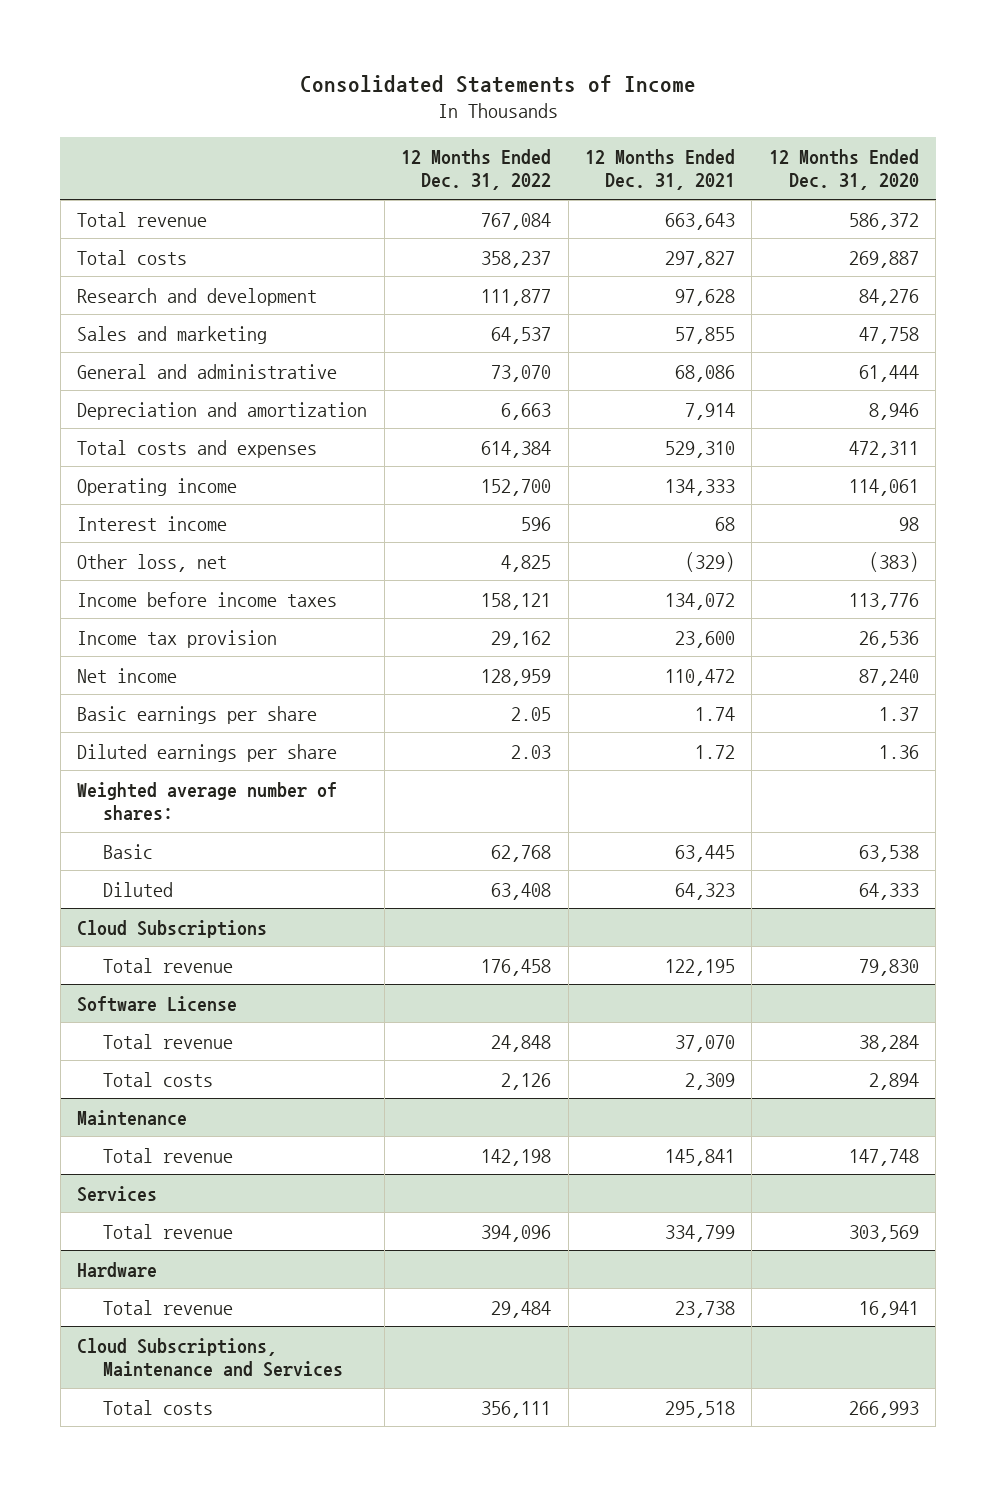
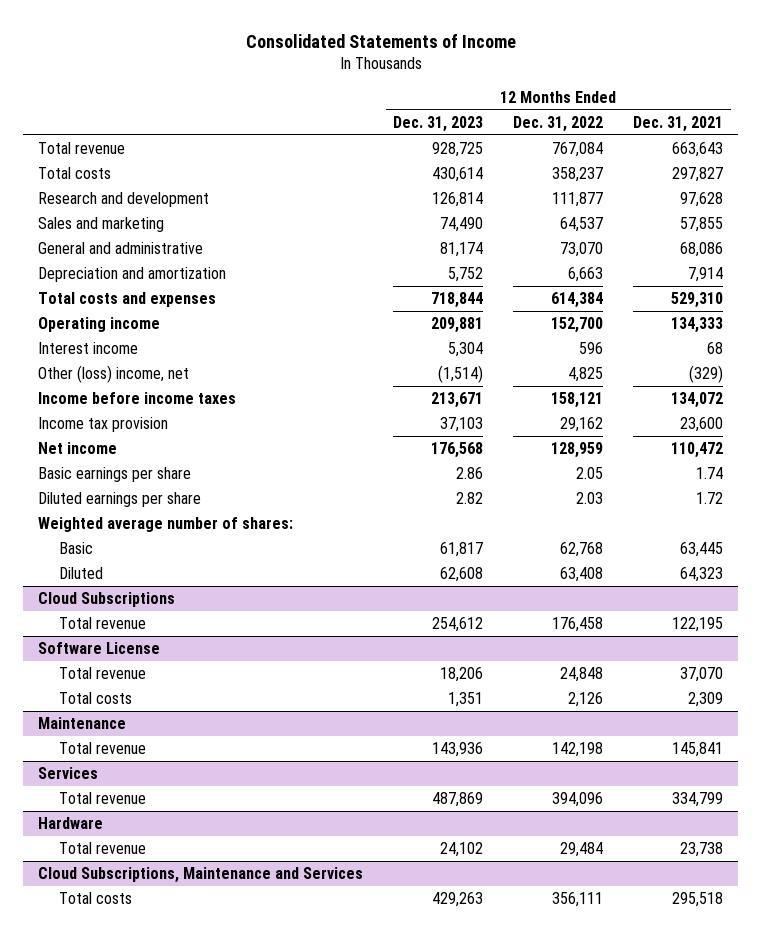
[768,148,919,191] 12 Months Ended Dec. 31, 2020 -> none
none -> [393,115,484,132] Dec. 31, 2023
[77,553,228,572] Other loss, net -> [38,365,190,384] Other (loss) income, net

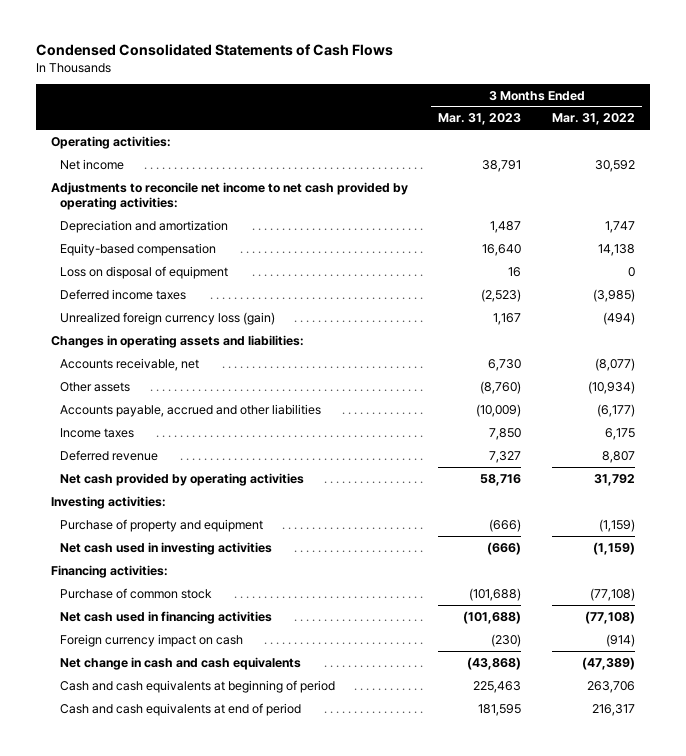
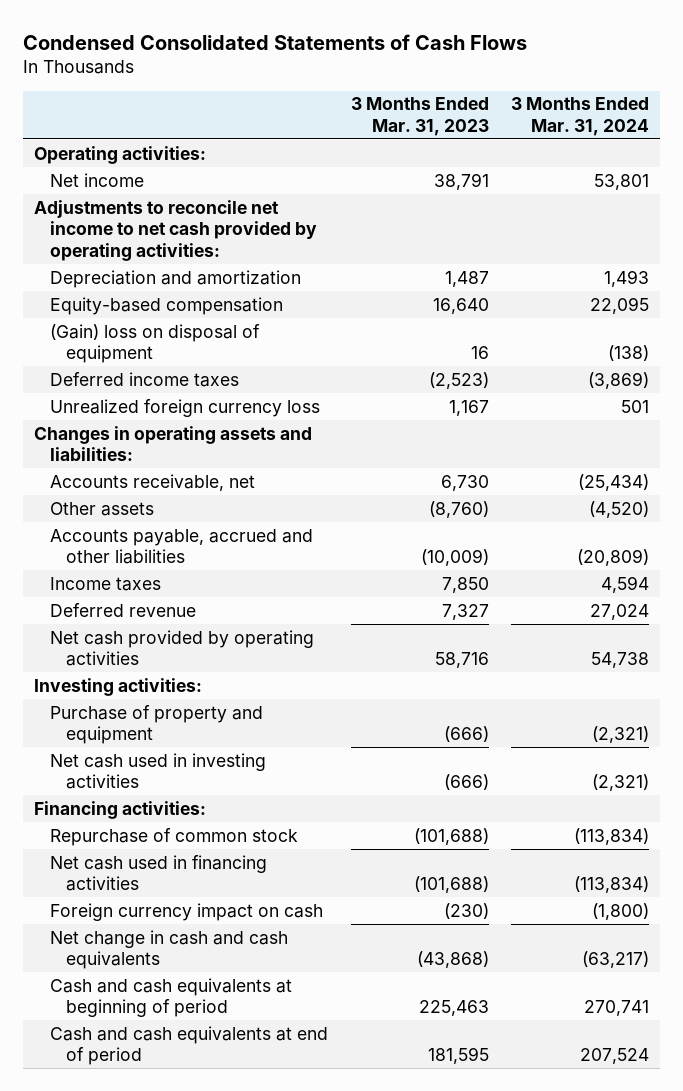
[551,113,635,126] Mar. 31, 2022 -> none
none -> [511,97,650,136] 3 Months Ended Mar. 31, 2024
[59,265,228,279] Loss on disposal of equipment -> [49,323,260,364] (Gain) loss on disposal of equipment
[59,311,275,325] Unrealized foreign currency loss (gain) -> [49,398,320,417] Unrealized foreign currency loss
[59,587,212,599] Purchase of common stock -> [49,827,298,846] Repurchase of common stock

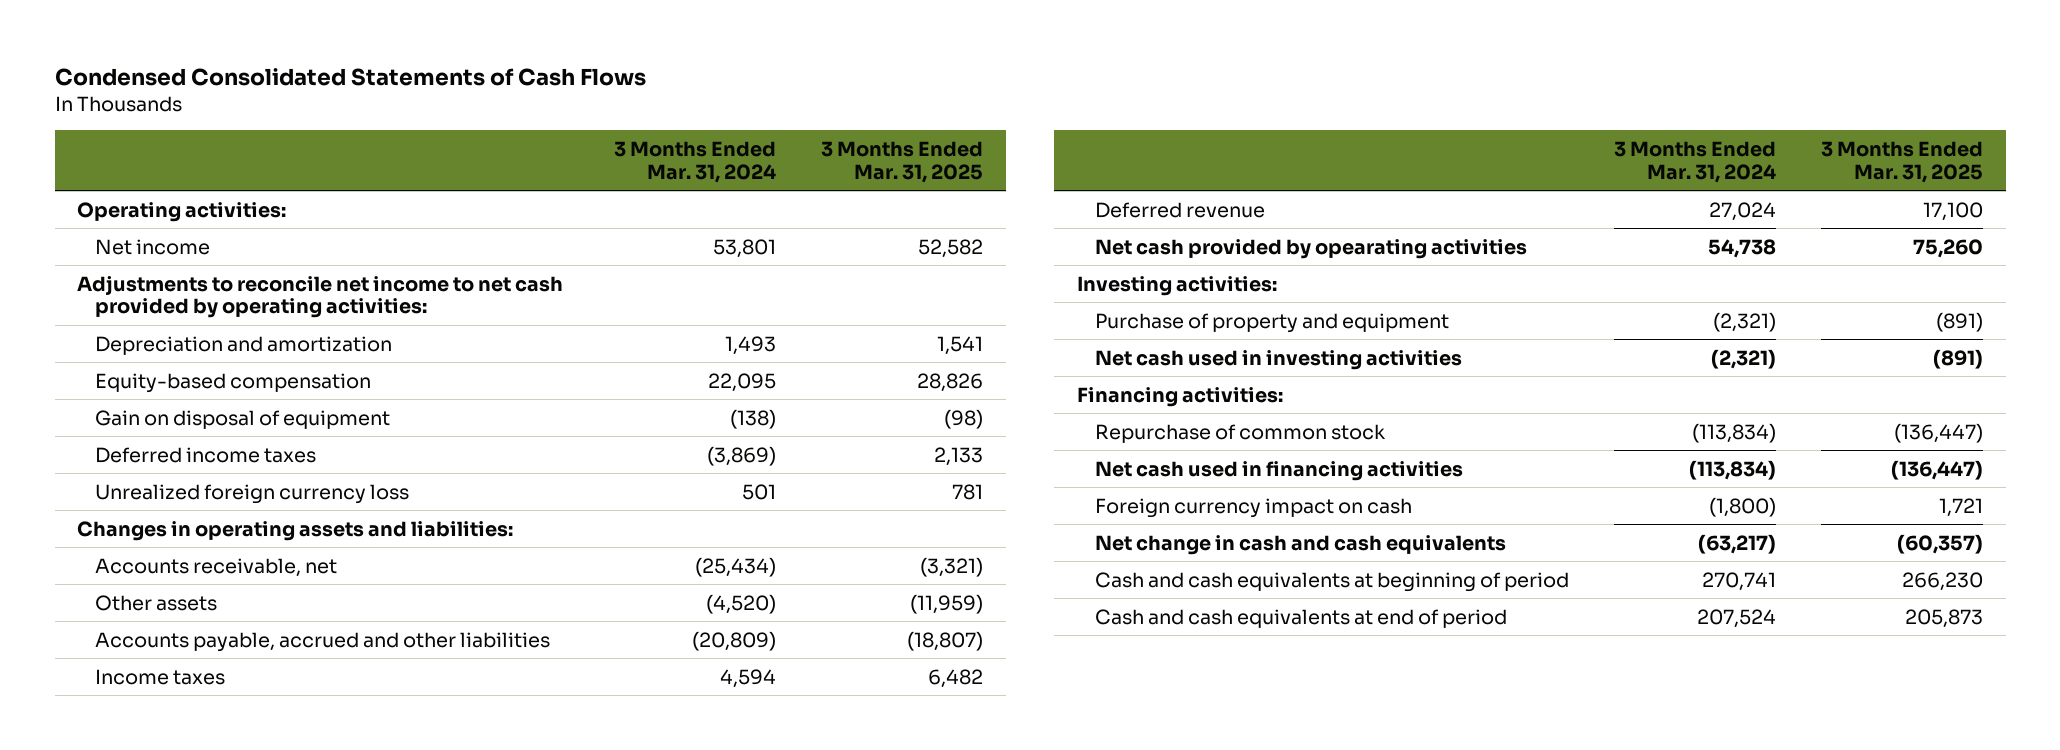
[350,97,489,136] 3 Months Ended Mar. 31, 2023 -> none
none -> [821,140,984,183] 3 Months Ended Mar. 31, 2025
[49,323,260,364] (Gain) loss on disposal of equipment -> [95,409,391,429] Gain on disposal of equipment
[49,629,314,667] Net cash provided by operating activities -> [1094,238,1527,259] Net cash provided by opearating activities

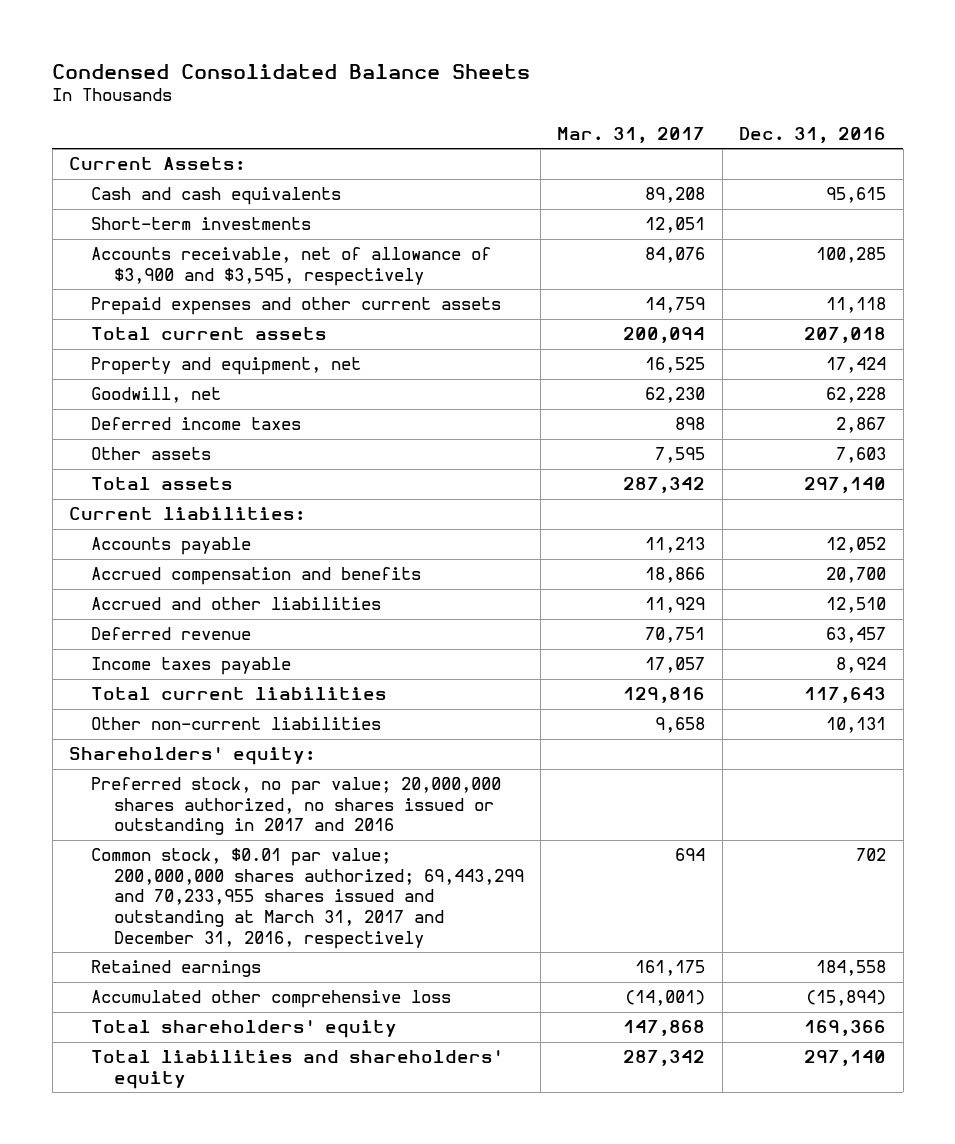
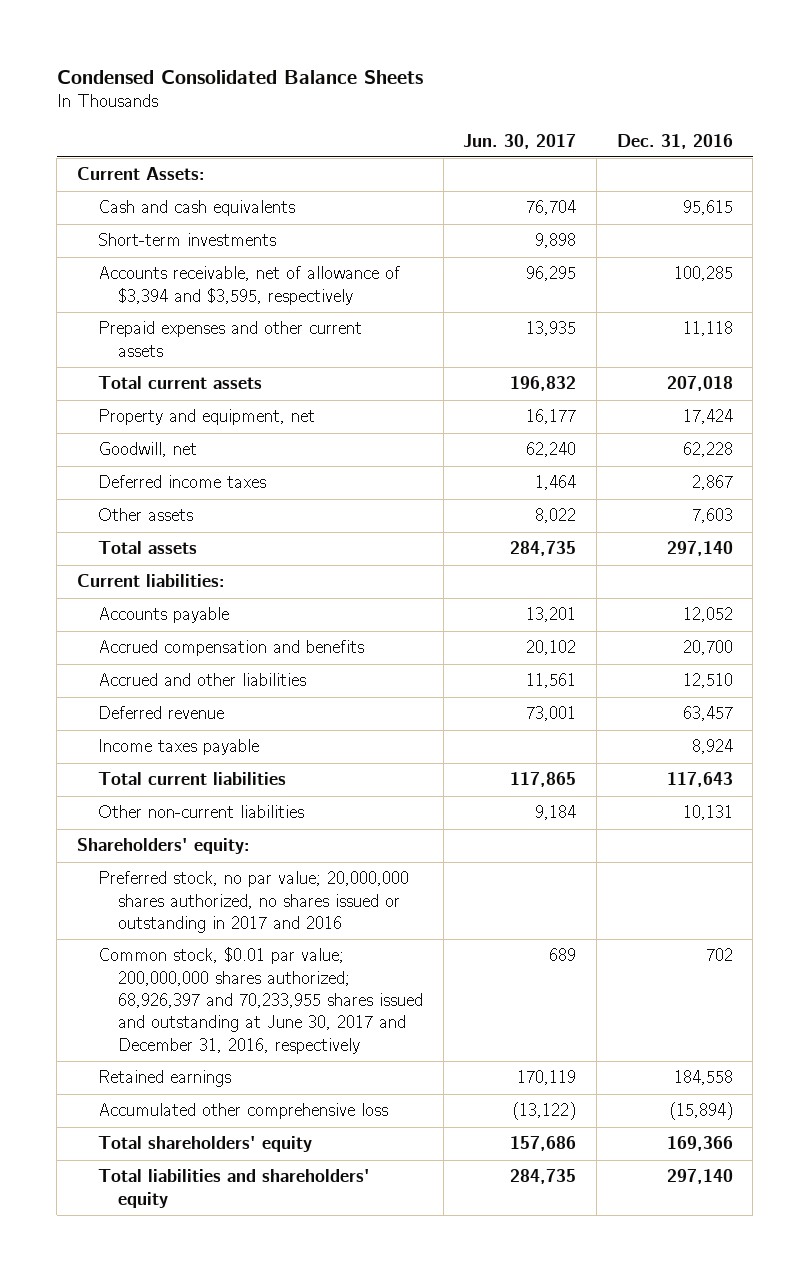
[557,126,706,143] Mar. 31, 2017 -> none
none -> [463,133,577,149] Jun. 30, 2017
[91,247,492,286] Accounts receivable, net of allowance of $3,900 and $3,595, respectively -> [97,266,400,305] Accounts receivable, net of allowance of $3,394 and $3,595, respectively
[91,848,524,949] Common stock, $0.01 par value; 200,000,000 shares authorized; 69,443,299 and 70,233,955 shares issued and outstanding at March 31, 2017 and December 31, 2016, respectively -> [97,947,424,1054] Common stock, $0.01 par value; 200,000,000 shares authorized; 68,926,397 and 70,233,955 shares issued and outstanding at June 30, 2017 and December 31, 2016, respectively

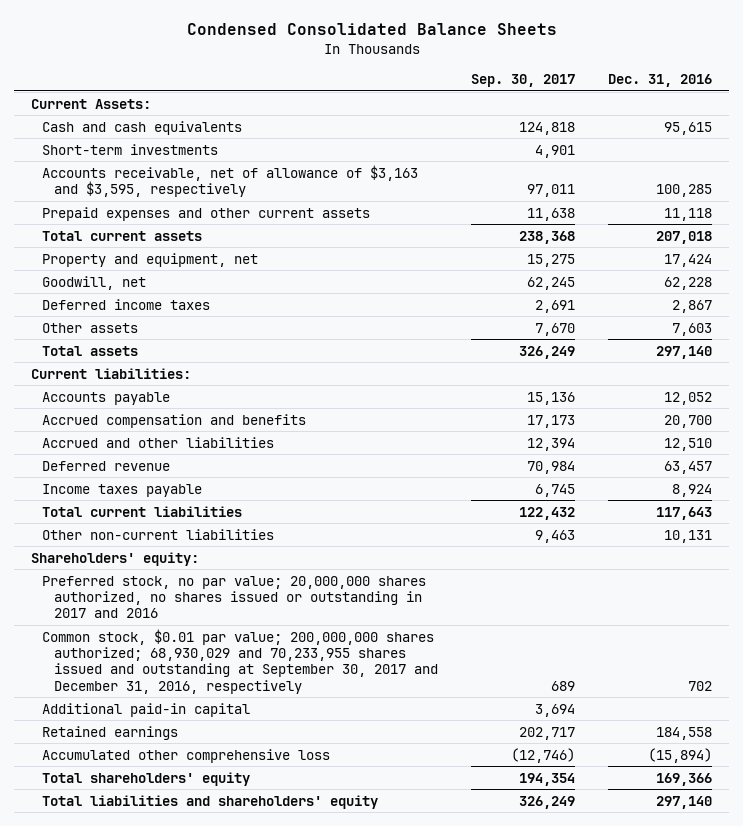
[463,133,577,149] Jun. 30, 2017 -> none
none -> [470,74,575,88] Sep. 30, 2017
[97,266,400,305] Accounts receivable, net of allowance of $3,394 and $3,595, respectively -> [42,164,419,197] Accounts receivable, net of allowance of $3,163 and $3,595, respectively
[97,947,424,1054] Common stock, $0.01 par value; 200,000,000 shares authorized; 68,926,397 and 70,233,955 shares issued and outstanding at June 30, 2017 and December 31, 2016, respectively -> [42,628,438,694] Common stock, $0.01 par value; 200,000,000 shares authorized; 68,930,029 and 70,233,955 shares issued and outstanding at September 30, 2017 and December 31, 2016, respectively
none -> [42,702,251,717] Additional paid-in capital

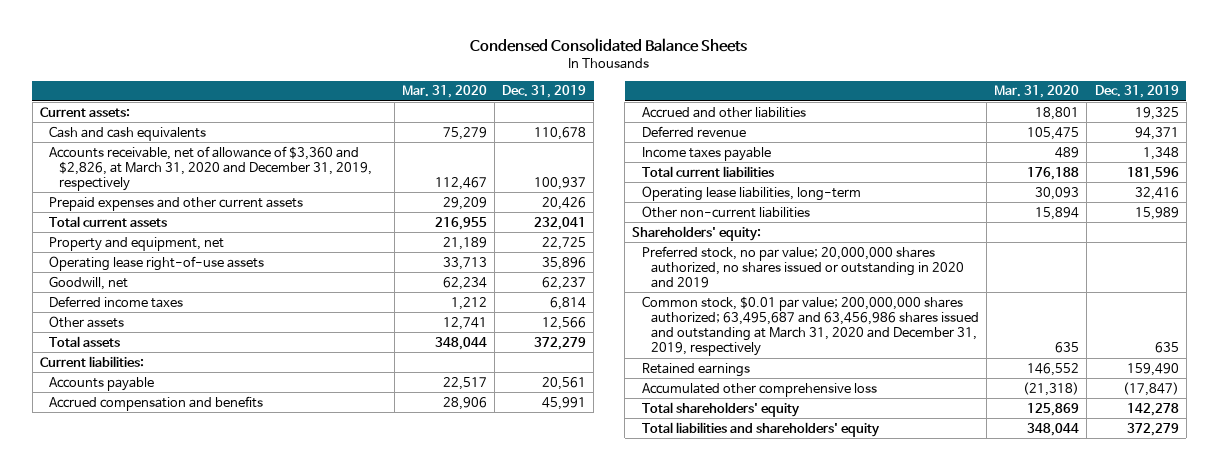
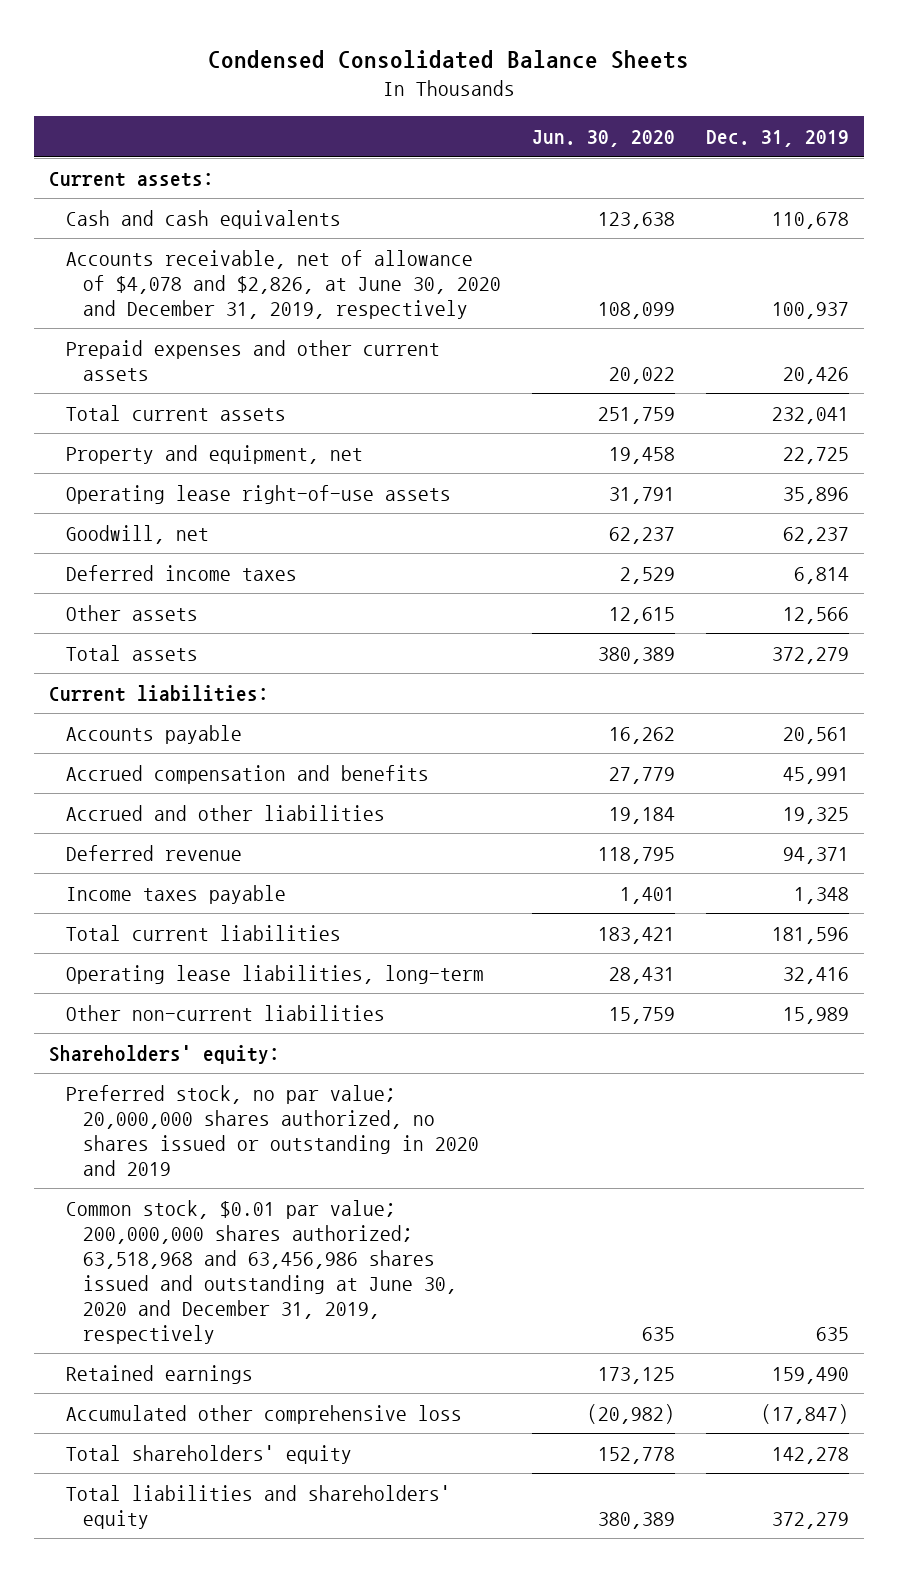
[401,85,487,99] Mar. 31, 2020 -> none
none -> [531,130,675,148] Jun. 30, 2020
[49,145,372,191] Accounts receivable, net of allowance of $3,360 and $2,826, at March 31, 2020 and December 31, 2019, respectively -> [65,249,501,319] Accounts receivable, net of allowance of $4,078 and $2,826, at June 30, 2020 and December 31, 2019, respectively
[641,295,980,356] Common stock, $0.01 par value; 200,000,000 shares authorized; 63,495,687 and 63,456,986 shares issued and outstanding at March 31, 2020 and December 31, 2019, respectively -> [65,1199,457,1344] Common stock, $0.01 par value; 200,000,000 shares authorized; 63,518,968 and 63,456,986 shares issued and outstanding at June 30, 2020 and December 31, 2019, respectively

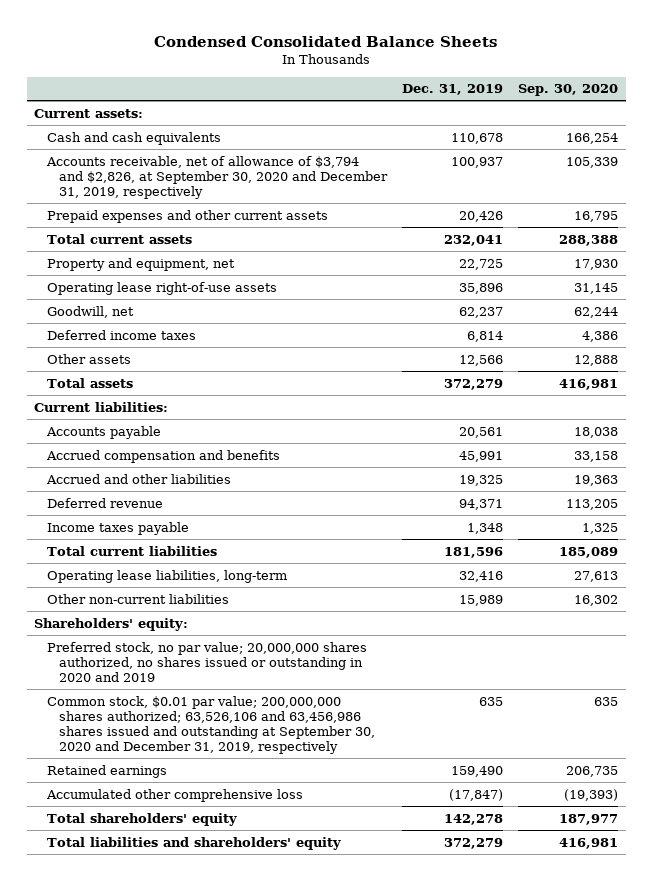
[531,130,675,148] Jun. 30, 2020 -> none
none -> [518,84,619,97] Sep. 30, 2020
[65,249,501,319] Accounts receivable, net of allowance of $4,078 and $2,826, at June 30, 2020 and December 31, 2019, respectively -> [45,155,388,199] Accounts receivable, net of allowance of $3,794 and $2,826, at September 30, 2020 and December 31, 2019, respectively
[65,1199,457,1344] Common stock, $0.01 par value; 200,000,000 shares authorized; 63,518,968 and 63,456,986 shares issued and outstanding at June 30, 2020 and December 31, 2019, respectively -> [46,695,375,755] Common stock, $0.01 par value; 200,000,000 shares authorized; 63,526,106 and 63,456,986 shares issued and outstanding at September 30, 2020 and December 31, 2019, respectively

